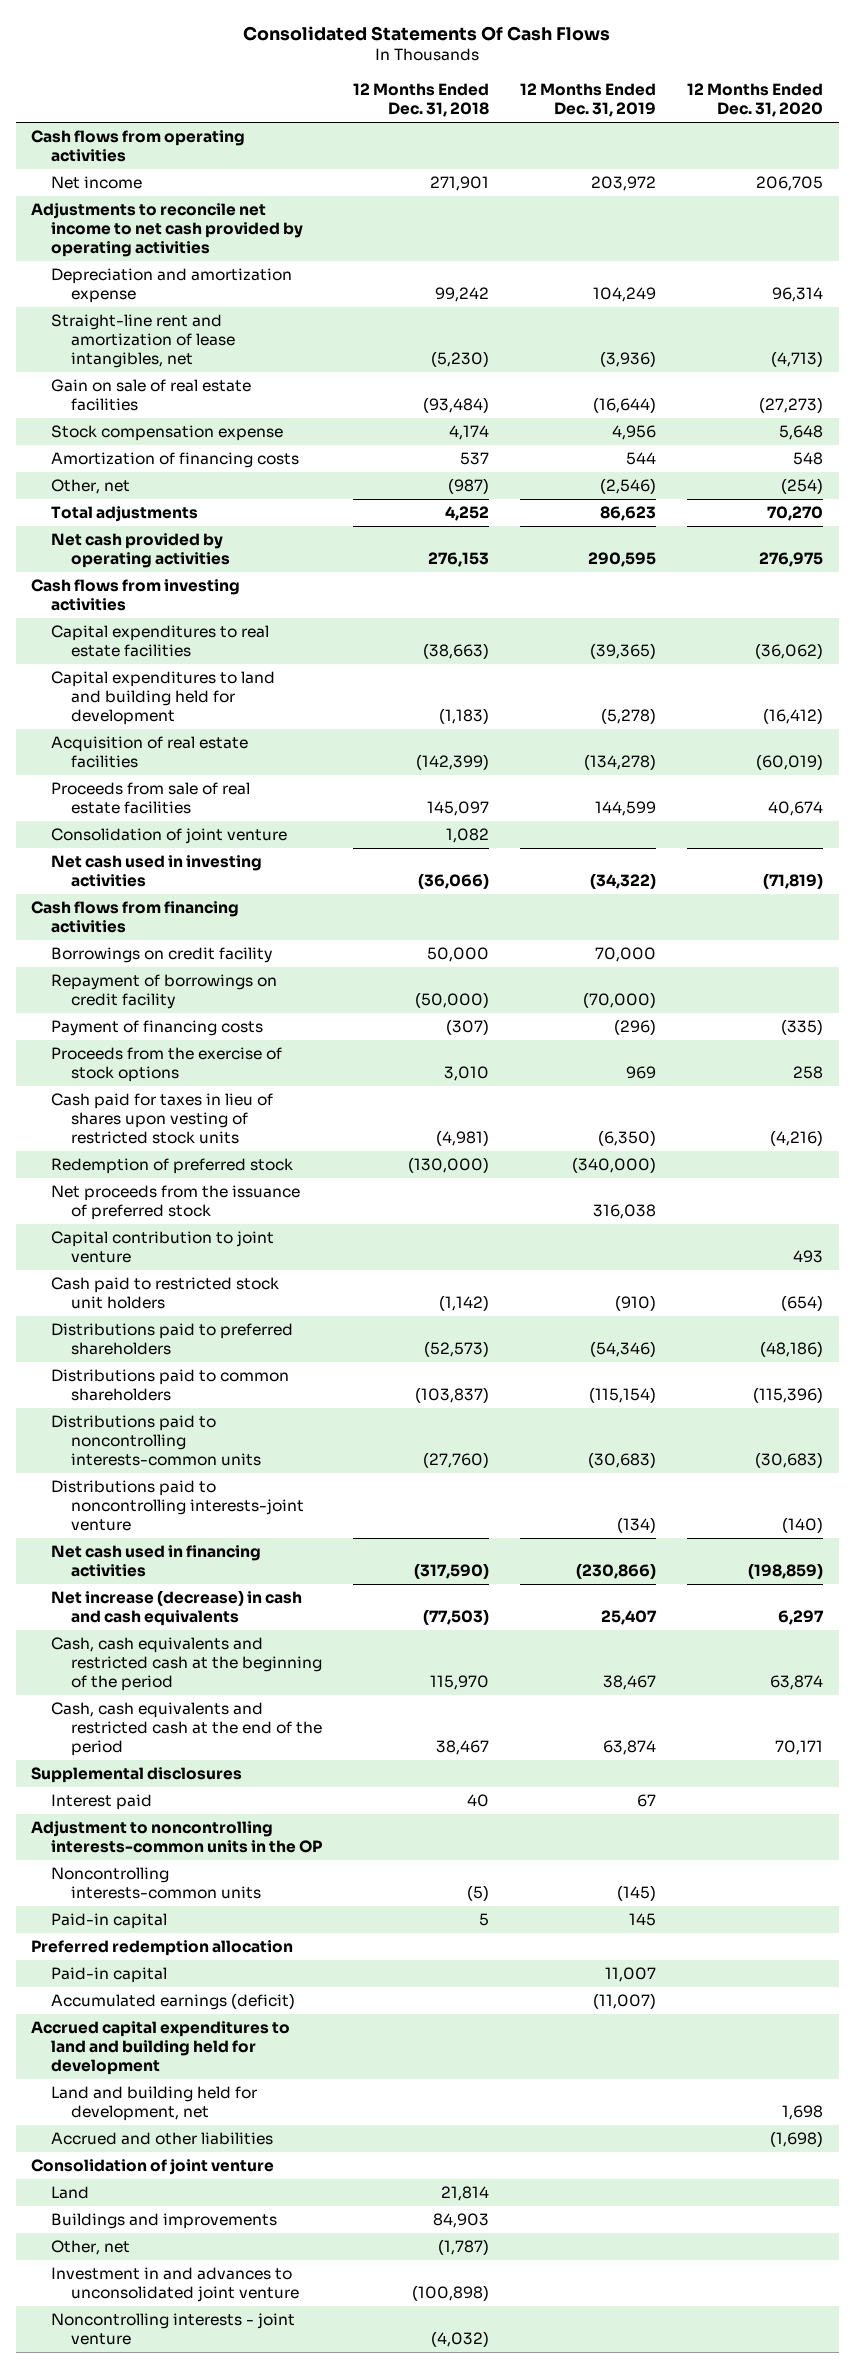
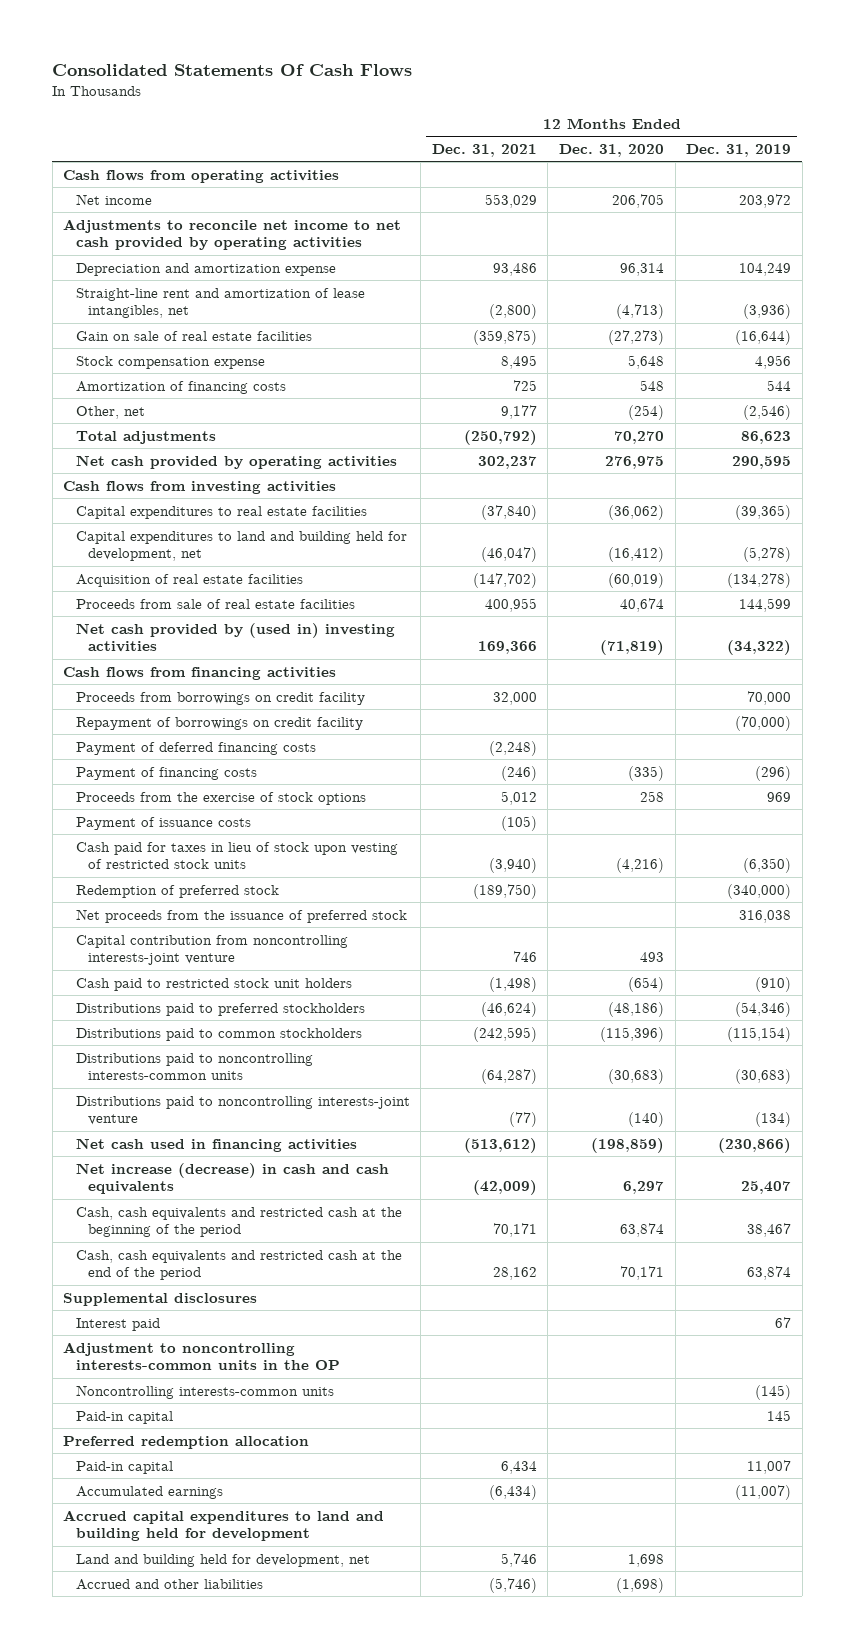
[353,83,490,118] 12 Months Ended Dec. 31, 2018 -> none
none -> [431,143,537,157] Dec. 31, 2021
[51,671,276,726] Capital expenditures to land and building held for development -> [75,530,407,562] Capital expenditures to land and building held for development, net
[51,828,288,845] Consolidation of joint venture -> none
[51,855,263,888] Net cash used in investing activities -> [75,622,395,653] Net cash provided by (used in) investing activities
[51,947,273,964] Borrowings on credit facility -> [75,691,365,705] Proceeds from borrowings on credit facility
none -> [75,741,316,755] Payment of deferred financing costs
none -> [75,816,251,830] Payment of issuance costs
[51,1093,274,1145] Cash paid for taxes in lieu of shares upon vesting of restricted stock units -> [75,841,398,870] Cash paid for taxes in lieu of stock upon vesting of restricted stock units
[51,1231,275,1264] Capital contribution to joint venture -> [75,934,348,966] Capital contribution from noncontrolling interests-joint venture
[51,1323,294,1356] Distributions paid to preferred shareholders -> [75,1002,365,1016] Distributions paid to preferred stockholders
[51,1369,290,1402] Distributions paid to common shareholders -> [75,1027,362,1041] Distributions paid to common stockholders
[51,1993,296,2011] Accumulated earnings (deficit) -> [75,1485,223,1499] Accumulated earnings
[31,2159,275,2176] Consolidation of joint venture -> none
[51,2186,90,2200] Land -> none
[51,2213,278,2230] Buildings and improvements -> none
[51,2240,131,2256] Other, net -> none
[51,2267,300,2303] Investment in and advances to unconsolidated joint venture -> none
[51,2313,296,2346] Noncontrolling interests - joint venture -> none

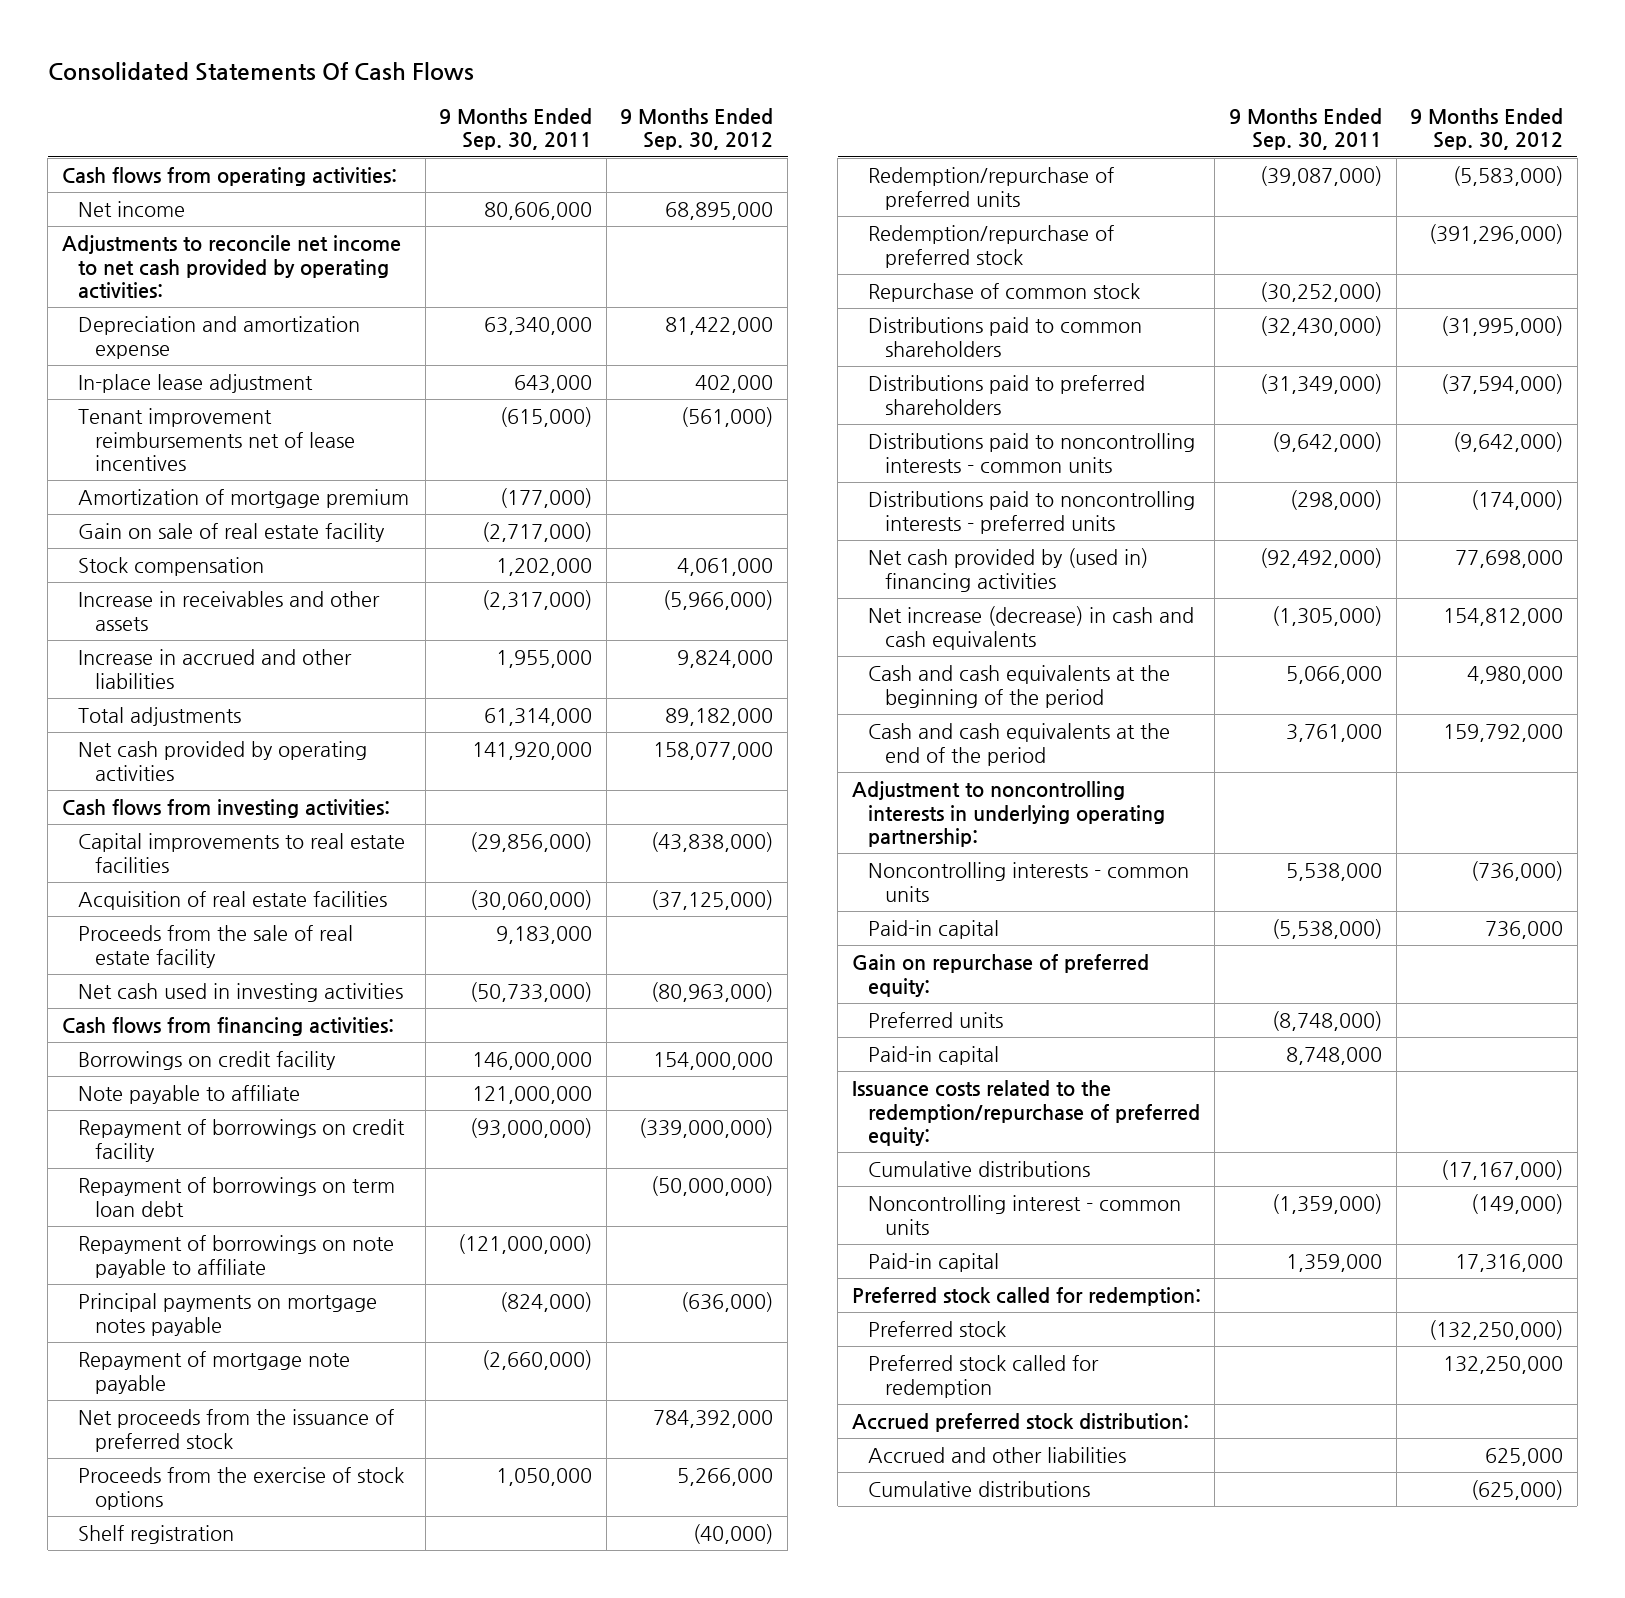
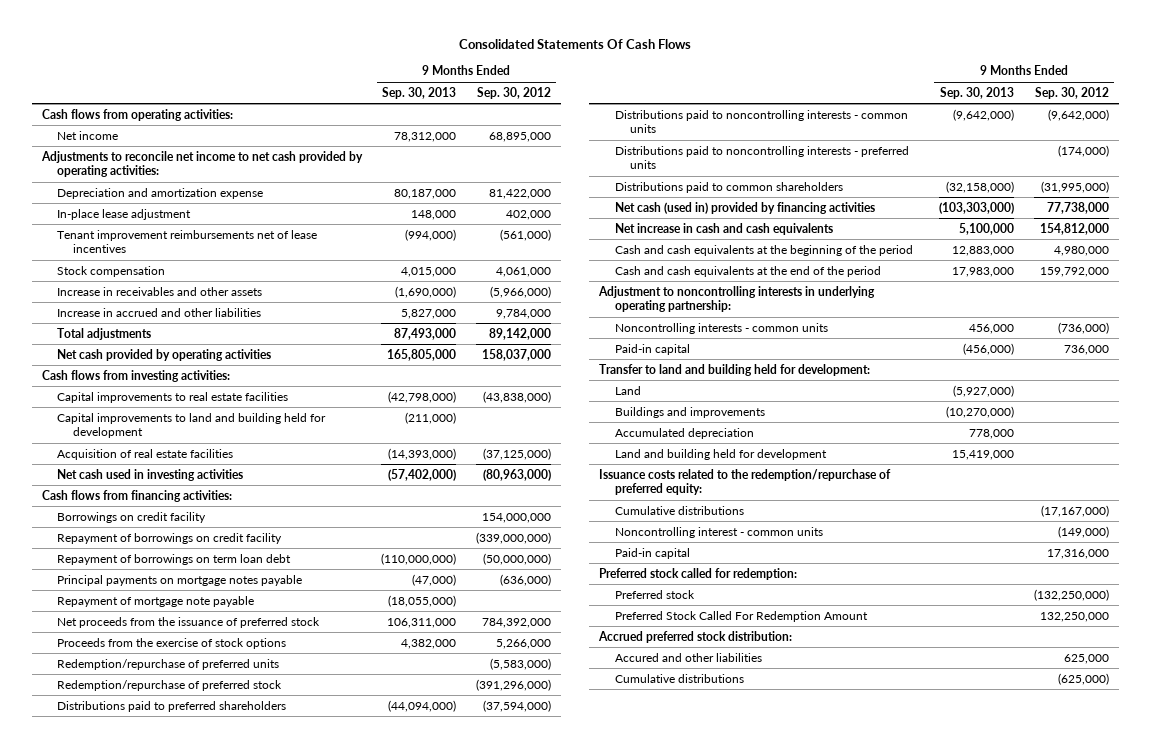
[439,108,593,151] 9 Months Ended Sep. 30, 2011 -> none
none -> [382,86,457,99] Sep. 30, 2013
[78,489,410,509] Amortization of mortgage premium -> none
[78,523,386,543] Gain on sale of real estate facility -> none
[677,650,774,669] 9,824,000 -> [496,308,552,319] 9,784,000
[665,708,774,727] 89,182,000 -> [489,327,552,340] 89,142,000
[653,742,774,761] 158,077,000 -> [482,348,552,361] 158,037,000
none -> [57,412,327,438] Capital improvements to land and building held for development
[78,925,354,968] Proceeds from the sale of real estate facility -> none
[78,1085,301,1105] Note payable to affiliate -> none
[78,1235,395,1278] Repayment of borrowings on note payable to affiliate -> none
[78,1525,235,1545] Shelf registration -> none
[868,283,1141,303] Repurchase of common stock -> none
[868,317,1143,357] Distributions paid to common shareholders -> [614,181,843,193] Distributions paid to common shareholders
[868,548,1149,592] Net cash provided by (used in) financing activities -> [614,201,875,214] Net cash (used in) provided by financing activities
[1455,550,1564,569] 77,698,000 -> [1046,201,1109,214] 77,738,000
[868,606,1195,650] Net increase (decrease) in cash and cash equivalents -> [614,222,833,235] Net increase in cash and cash equivalents
[851,954,1149,997] Gain on repurchase of preferred equity: -> none
[868,1012,1004,1029] Preferred units -> none
[868,1046,1000,1066] Paid-in capital -> none
none -> [599,363,871,376] Transfer to land and building held for development:
none -> [614,385,641,395] Land
none -> [614,406,765,418] Buildings and improvements
none -> [614,427,754,439] Accumulated depreciation
none -> [614,448,827,460] Land and building held for development
[868,1355,1100,1398] Preferred stock called for redemption -> [614,610,868,622] Preferred Stock Called For Redemption Amount
[868,1447,1127,1464] Accrued and other liabilities -> [614,652,762,662] Accured and other liabilities

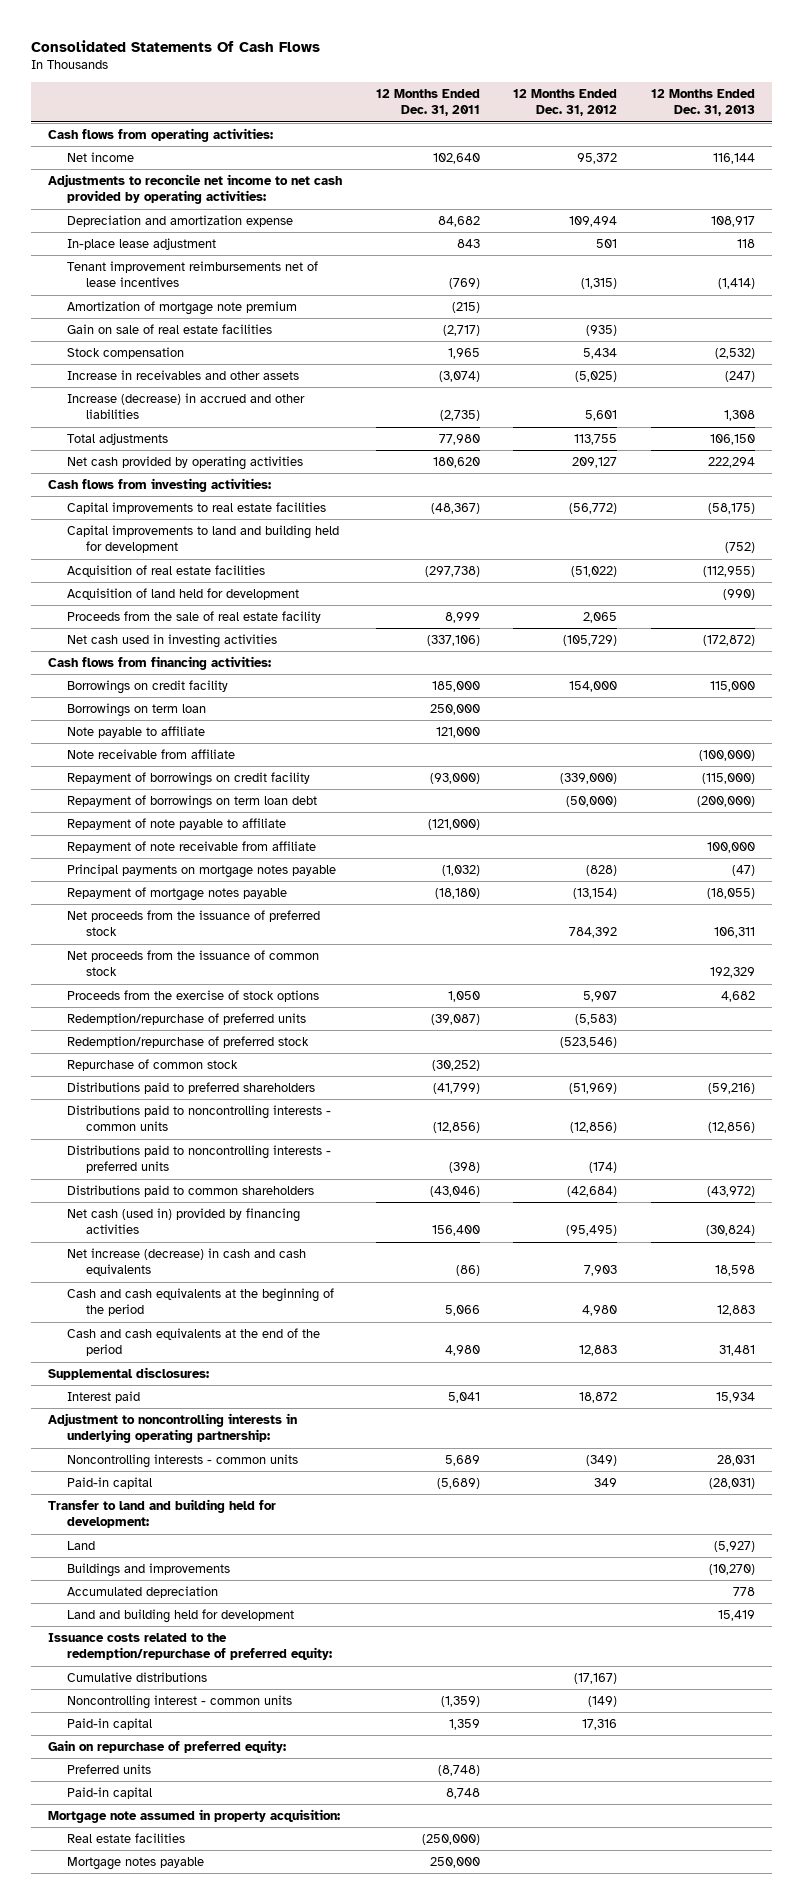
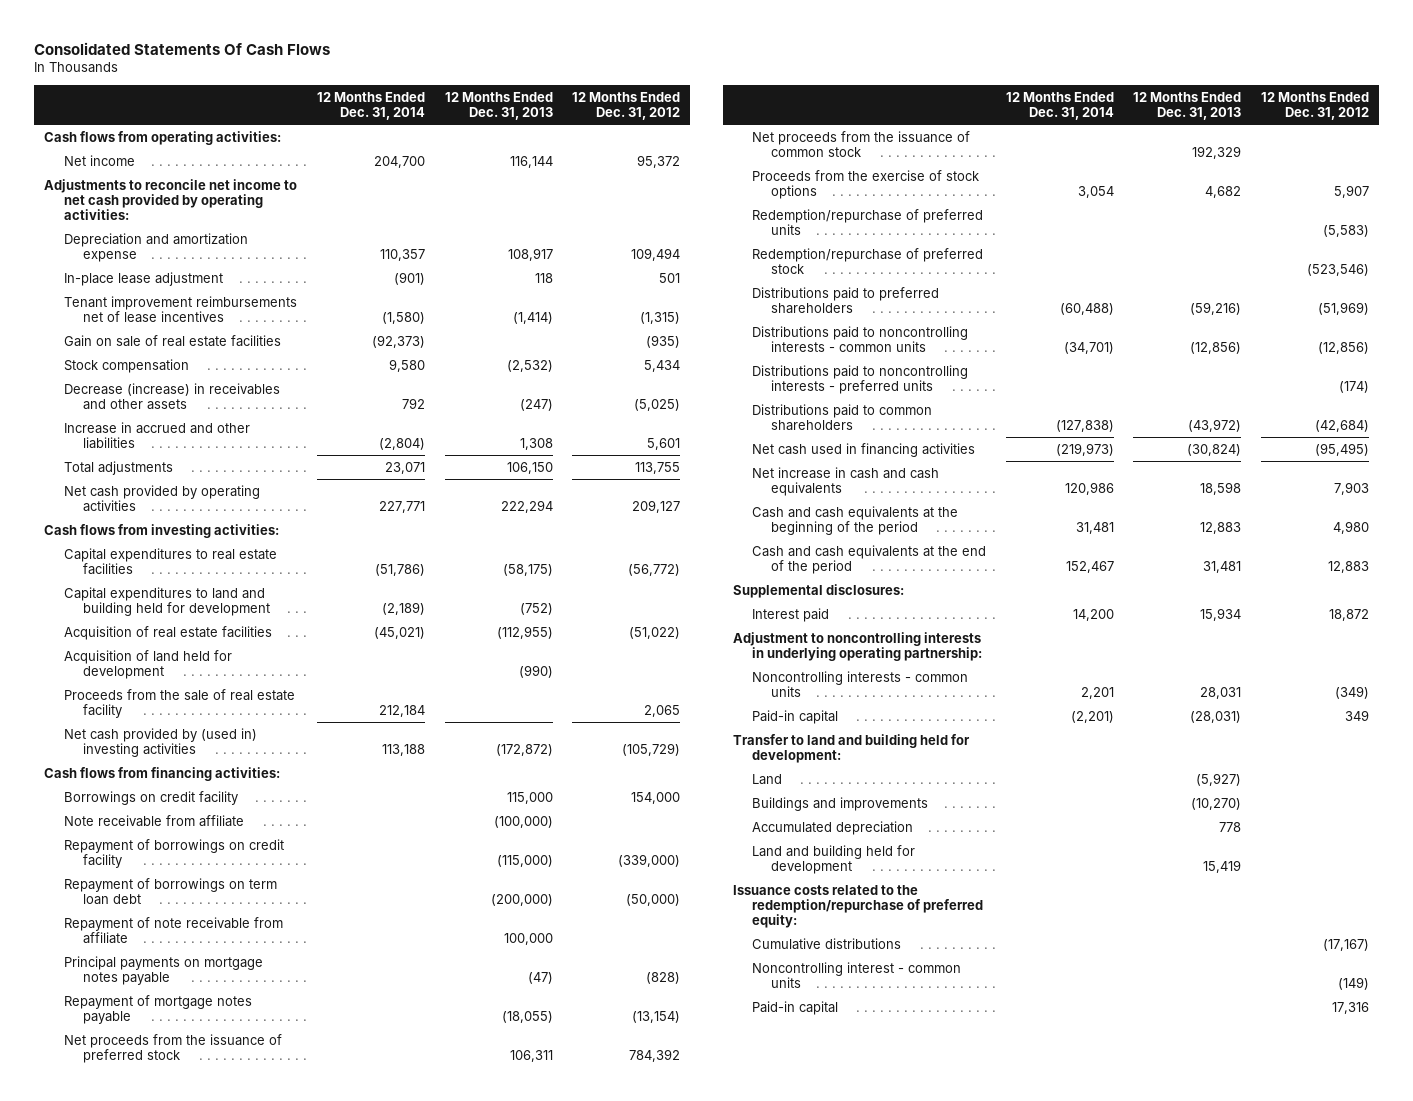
[375,88,480,117] 12 Months Ended Dec. 31, 2011 -> none
none -> [317,91,426,120] 12 Months Ended Dec. 31, 2014
[66,300,297,315] Amortization of mortgage note premium -> none
[66,369,299,380] Increase in receivables and other assets -> [63,382,280,410] Decrease (increase) in receivables and other assets
[66,392,305,420] Increase (decrease) in accrued and other liabilities -> [63,421,250,449] Increase in accrued and other liabilities
[66,501,326,514] Capital improvements to real estate facilities -> [63,547,277,575] Capital expenditures to real estate facilities
[66,524,339,554] Capital improvements to land and building held for development -> [63,586,270,616] Capital expenditures to land and building held for development
[66,633,277,648] Net cash used in investing activities -> [63,727,257,757] Net cash provided by (used in) investing activities
[66,702,206,717] Borrowings on term loan -> none
[66,725,205,738] Note payable to affiliate -> none
[66,817,286,830] Repayment of note payable to affiliate -> none
[66,1058,238,1071] Repurchase of common stock -> none
[66,1207,300,1235] Net cash (used in) provided by financing activities -> [751,442,975,457] Net cash used in financing activities
[66,1247,306,1277] Net increase (decrease) in cash and cash equivalents -> [751,466,939,496] Net increase in cash and cash equivalents
[48,1739,287,1753] Gain on repurchase of preferred equity: -> none
[66,1763,151,1774] Preferred units -> none
[66,1786,152,1799] Paid-in capital -> none
[48,1808,341,1823] Mortgage note assumed in property acquisition: -> none
[66,1832,185,1843] Real estate facilities -> none
[66,1856,204,1870] Mortgage notes payable -> none

